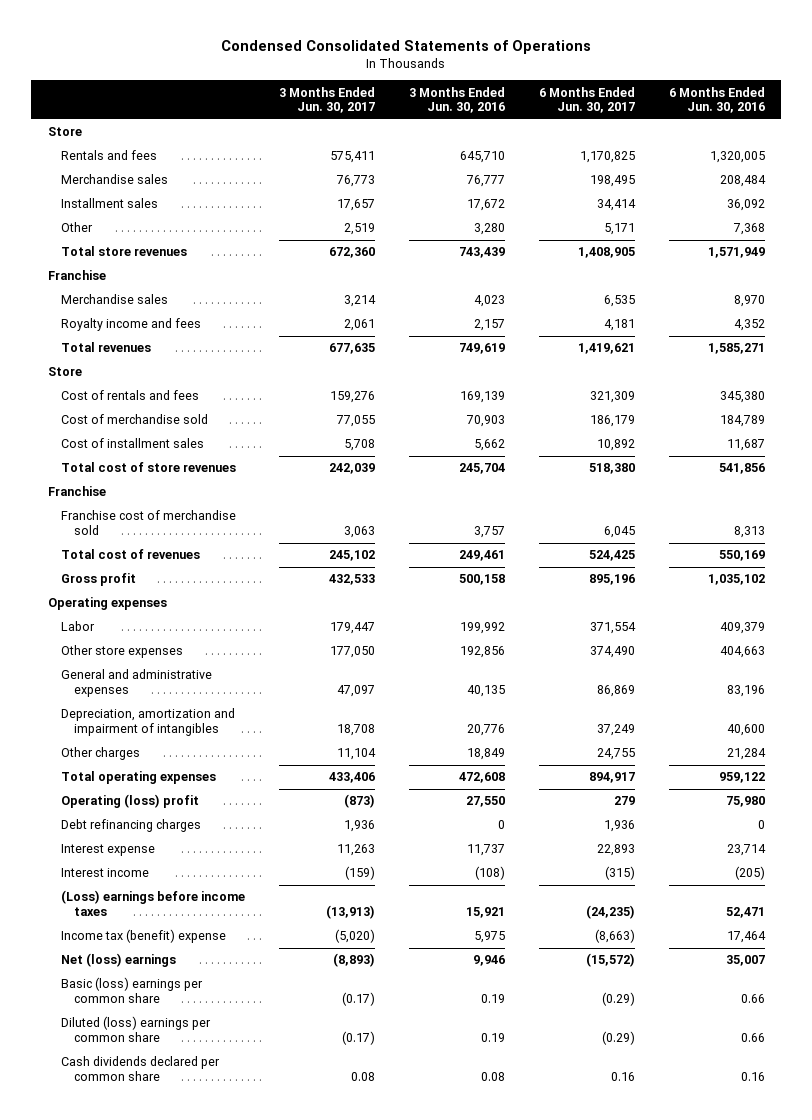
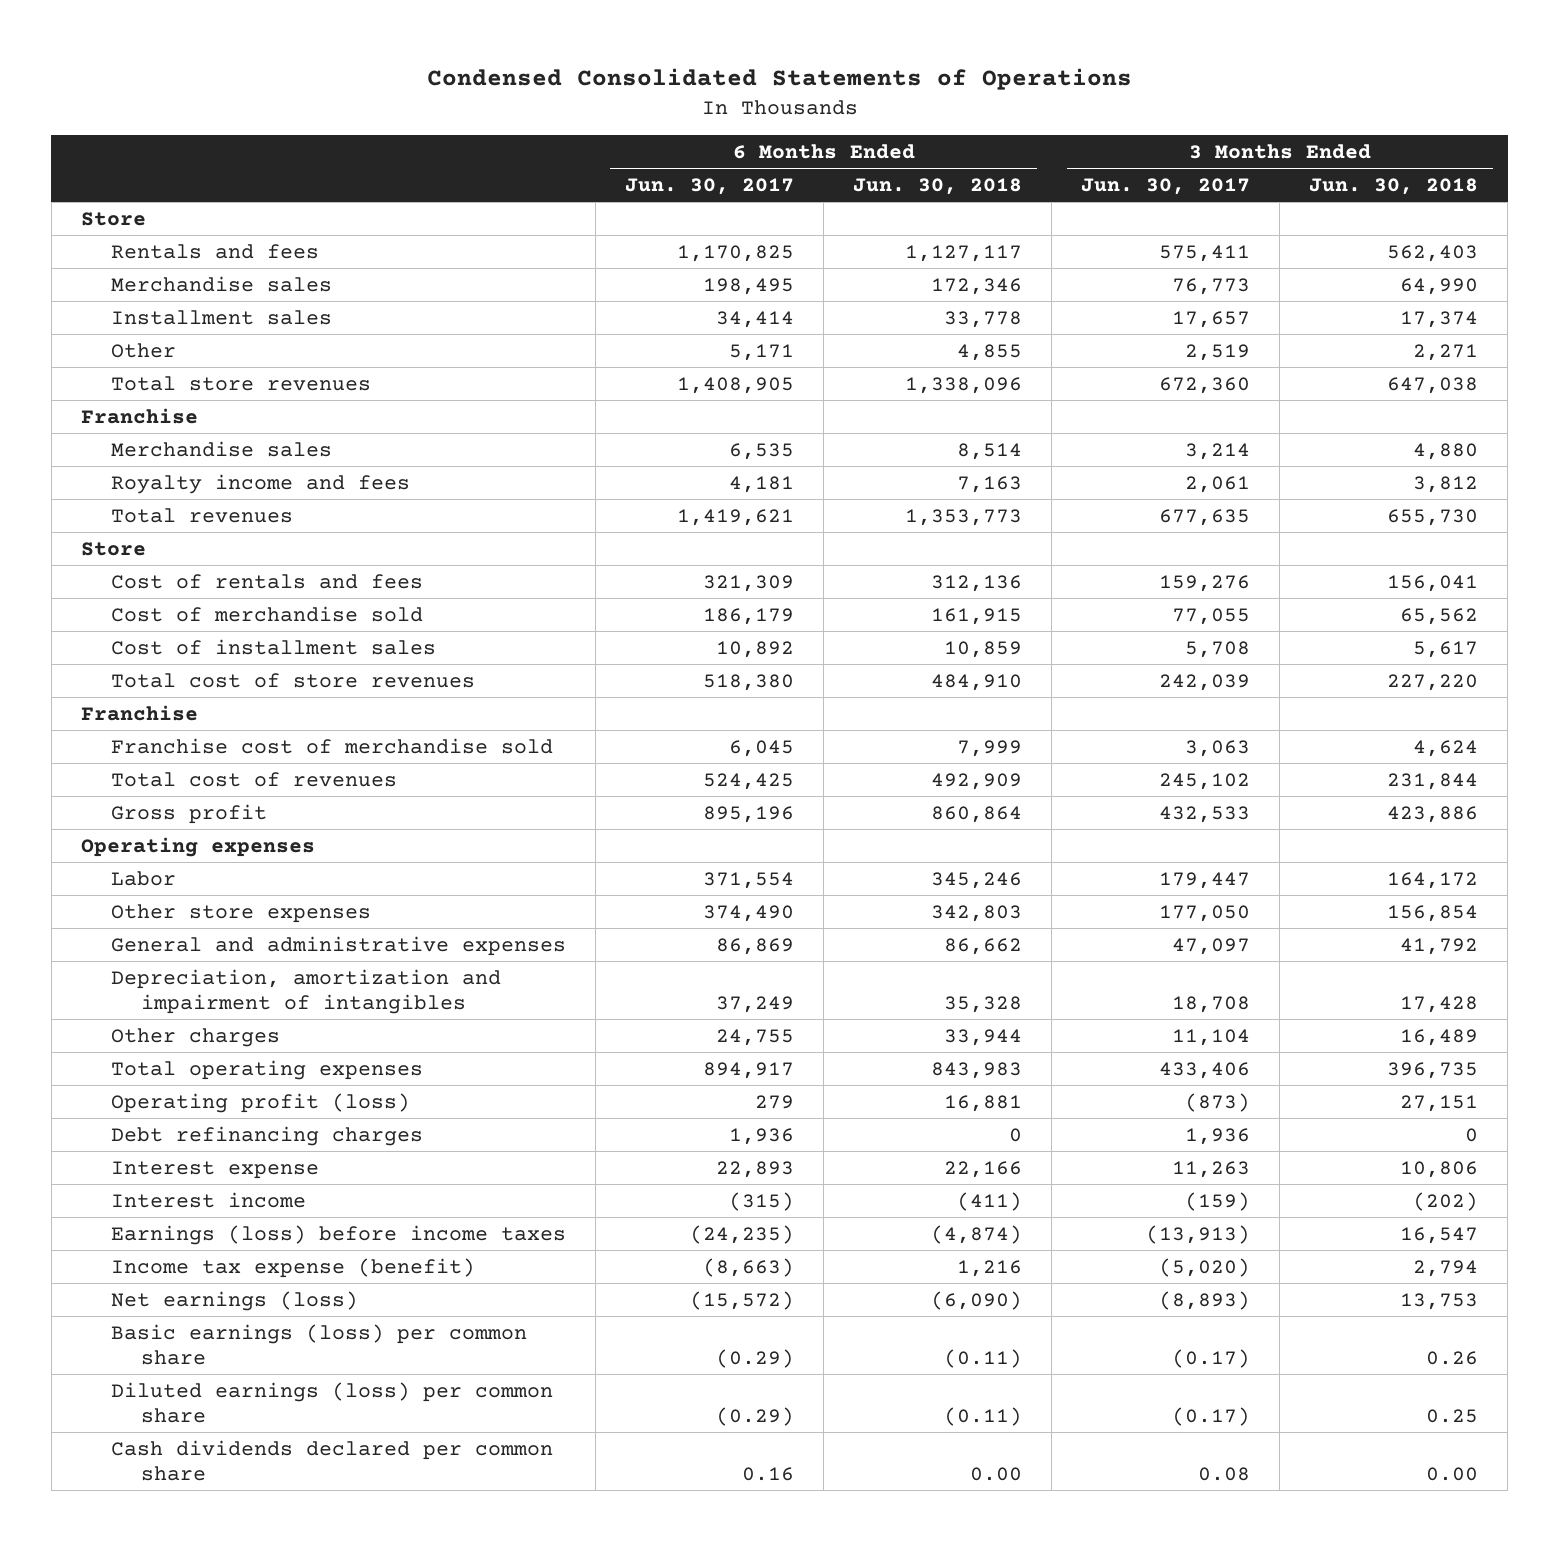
[408,86,505,114] 3 Months Ended Jun. 30, 2016 -> none
[668,86,765,114] 6 Months Ended Jun. 30, 2016 -> none
none -> [853,177,1023,195] Jun. 30, 2018
none -> [1309,177,1479,195] Jun. 30, 2018
[61,794,200,809] Operating (loss) profit -> [111,1092,411,1113] Operating profit (loss)
[61,890,246,917] (Loss) earnings before income taxes -> [111,1224,567,1245] Earnings (loss) before income taxes
[61,929,227,944] Income tax (benefit) expense -> [111,1257,476,1278] Income tax expense (benefit)
[61,953,177,968] Net (loss) earnings -> [111,1290,359,1311] Net earnings (loss)
[61,977,204,1004] Basic (loss) earnings per common share -> [111,1323,528,1366] Basic earnings (loss) per common share
[61,1016,212,1043] Diluted (loss) earnings per common share -> [111,1381,554,1424] Diluted earnings (loss) per common share

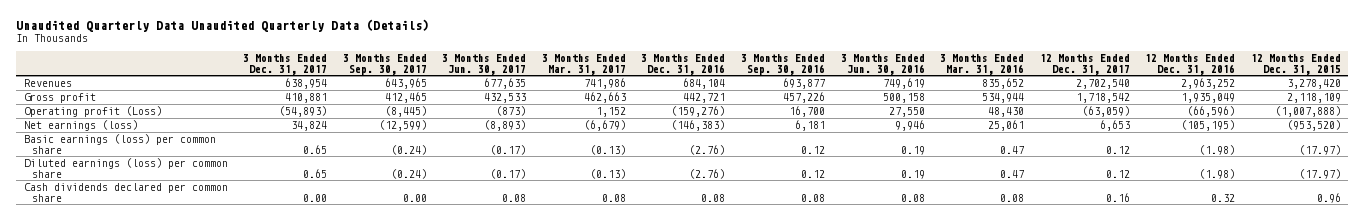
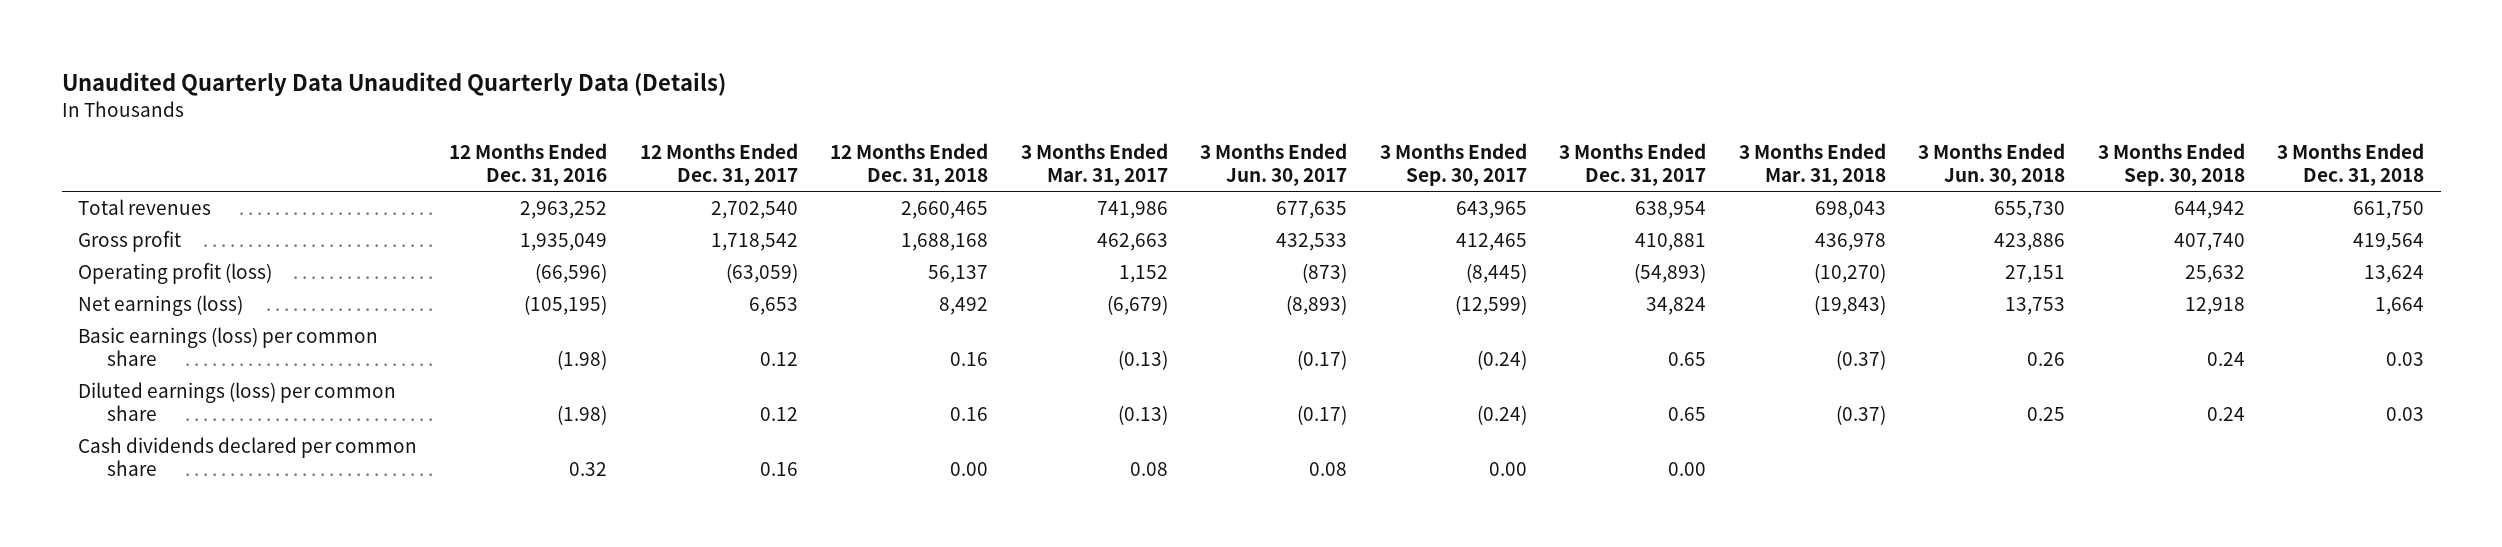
[641,54,726,75] 3 Months Ended Dec. 31, 2016 -> none
[740,54,825,75] 3 Months Ended Sep. 30, 2016 -> none
[840,54,925,75] 3 Months Ended Jun. 30, 2016 -> none
[940,54,1025,75] 3 Months Ended Mar. 31, 2016 -> none
[1250,54,1341,75] 12 Months Ended Dec. 31, 2015 -> none
none -> [830,143,989,187] 12 Months Ended Dec. 31, 2018
none -> [1738,143,1886,187] 3 Months Ended Mar. 31, 2018
none -> [1918,143,2066,187] 3 Months Ended Jun. 30, 2018
none -> [2097,143,2245,187] 3 Months Ended Sep. 30, 2018
none -> [2277,143,2425,187] 3 Months Ended Dec. 31, 2018
[23,78,72,87] Revenues -> [77,198,211,215] Total revenues
[23,105,162,117] Operating profit (Loss) -> [77,262,272,284] Operating profit (loss)

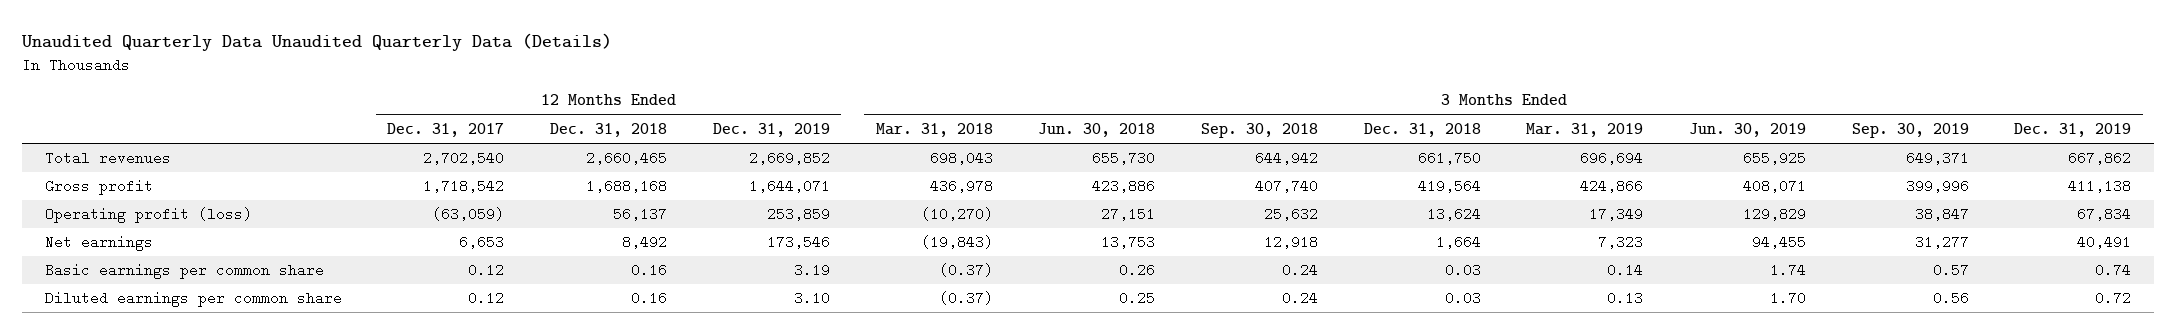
[449,143,608,187] 12 Months Ended Dec. 31, 2016 -> none
[1020,143,1168,187] 3 Months Ended Mar. 31, 2017 -> none
[1200,143,1348,187] 3 Months Ended Jun. 30, 2017 -> none
[1379,143,1527,187] 3 Months Ended Sep. 30, 2017 -> none
[1559,143,1707,187] 3 Months Ended Dec. 31, 2017 -> none
none -> [712,122,830,137] Dec. 31, 2019
none -> [1526,122,1644,137] Mar. 31, 2019
none -> [1689,122,1807,137] Jun. 30, 2019
none -> [1851,122,1969,138] Sep. 30, 2019
none -> [2014,122,2132,137] Dec. 31, 2019
[77,436,417,476] Cash dividends declared per common share -> none
[77,294,243,316] Net earnings (loss) -> [44,235,153,252] Net earnings
[77,326,378,366] Basic earnings (loss) per common share -> [44,263,324,280] Basic earnings per common share
[77,381,396,421] Diluted earnings (loss) per common share -> [44,291,342,308] Diluted earnings per common share

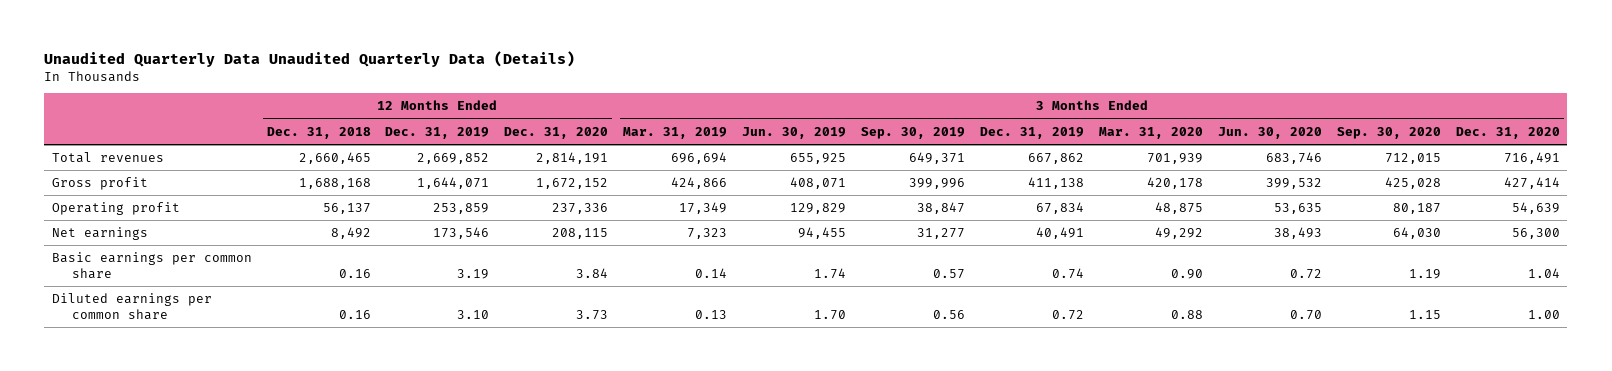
[387,122,505,137] Dec. 31, 2017 -> none
[875,122,993,137] Mar. 31, 2018 -> none
[1038,122,1156,137] Jun. 30, 2018 -> none
[1200,122,1318,138] Sep. 30, 2018 -> none
[1363,122,1481,137] Dec. 31, 2018 -> none
none -> [504,126,609,139] Dec. 31, 2020
none -> [1099,126,1204,139] Mar. 31, 2020
none -> [1218,126,1323,139] Jun. 30, 2020
none -> [1337,126,1442,139] Sep. 30, 2020
none -> [1455,126,1560,139] Dec. 31, 2020
[44,207,252,224] Operating profit (loss) -> [51,202,180,216] Operating profit

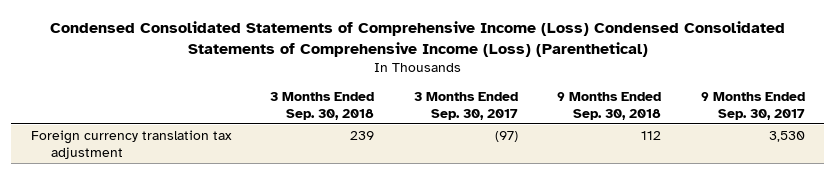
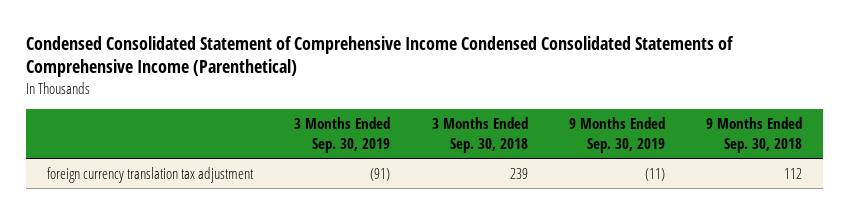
[49,20,785,57] Condensed Consolidated Statements of Comprehensive Income (Loss) Condensed Consolidated Statements of Comprehensive Income (Loss) (Parenthetical) -> [26,35,735,78] Condensed Consolidated Statement of Comprehensive Income Condensed Consolidated Statements of Comprehensive Income (Parenthetical)
[413,92,518,121] 3 Months Ended Sep. 30, 2017 -> none
[700,92,805,121] 9 Months Ended Sep. 30, 2017 -> none
none -> [294,117,391,153] 3 Months Ended Sep. 30, 2019
none -> [568,117,665,153] 9 Months Ended Sep. 30, 2019
[31,130,233,159] Foreign currency translation tax adjustment -> [46,167,254,184] foreign currency translation tax adjustment

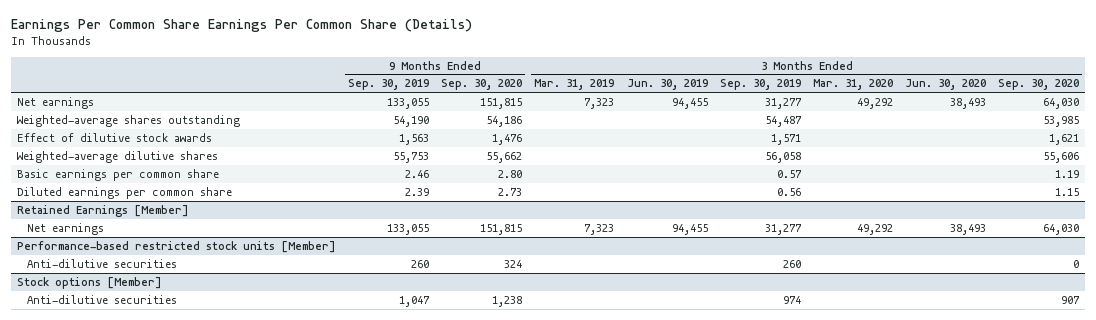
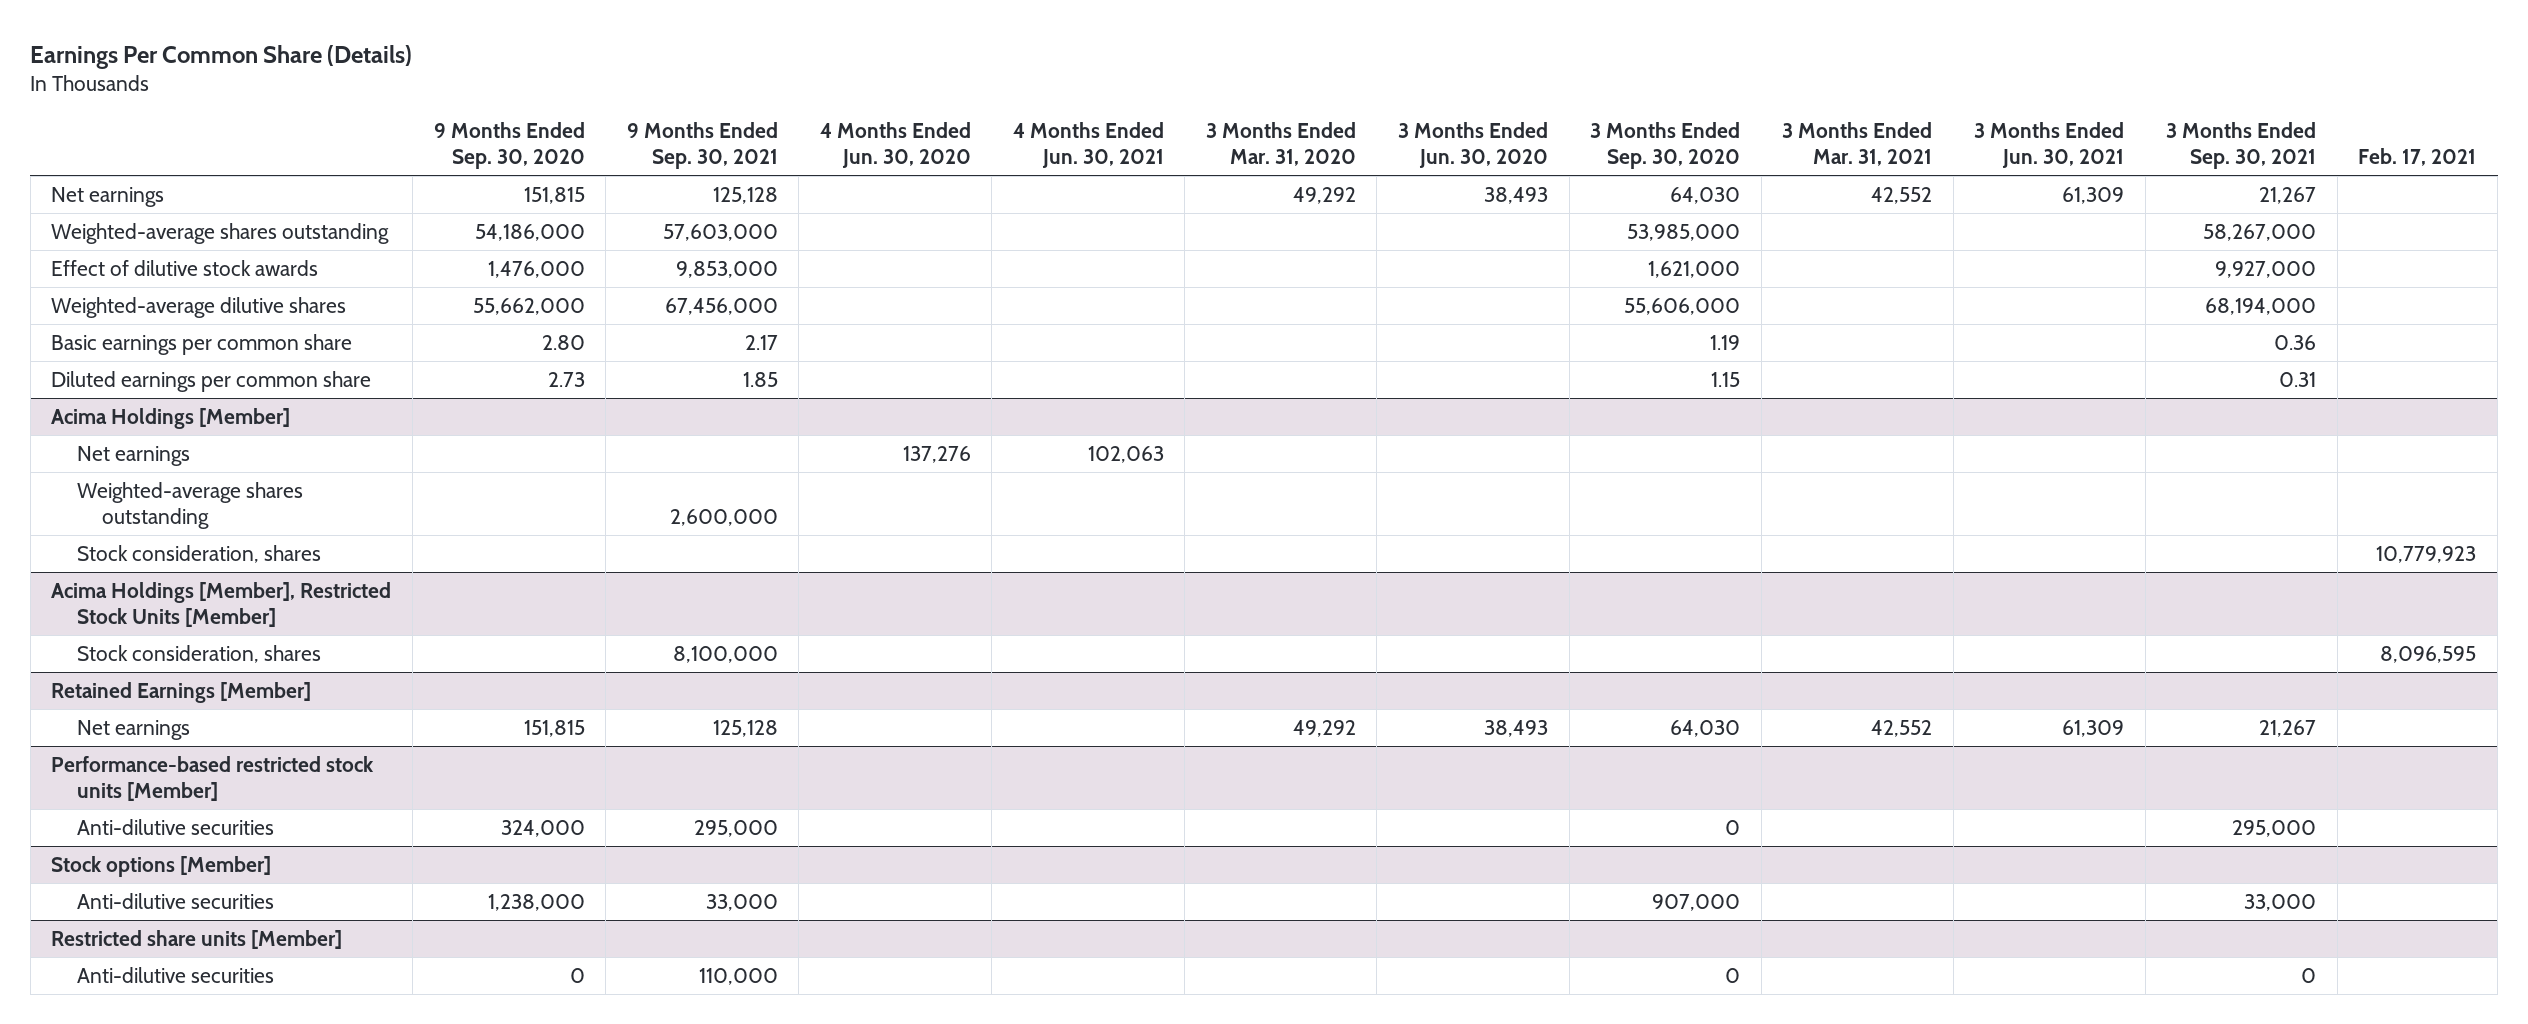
[10,19,472,33] Earnings Per Common Share Earnings Per Common Share (Details) -> [30,45,413,70] Earnings Per Common Share (Details)
[348,79,430,91] Sep. 30, 2019 -> none
[534,79,615,91] Mar. 31, 2019 -> none
[626,79,708,91] Jun. 30, 2019 -> none
[719,79,801,91] Sep. 30, 2019 -> none
none -> [626,122,778,169] 9 Months Ended Sep. 30, 2021
none -> [819,122,971,168] 4 Months Ended Jun. 30, 2020
none -> [1012,122,1164,168] 4 Months Ended Jun. 30, 2021
none -> [1782,122,1933,166] 3 Months Ended Mar. 31, 2021
none -> [1974,122,2125,168] 3 Months Ended Jun. 30, 2021
none -> [2166,122,2317,169] 3 Months Ended Sep. 30, 2021
none -> [2358,147,2477,166] Feb. 17, 2021
[486,115,523,127] 54,186 -> [474,223,585,241] 54,186,000
[1043,115,1080,127] 53,985 -> [1627,223,1741,241] 53,985,000
[492,133,523,145] 1,476 -> [487,260,585,278] 1,476,000
[1049,133,1080,145] 1,621 -> [1648,260,1741,278] 1,621,000
[486,151,523,163] 55,662 -> [472,297,585,315] 55,662,000
[1043,151,1080,163] 55,606 -> [1624,297,1741,315] 55,606,000
none -> [51,407,291,429] Acima Holdings [Member]
none -> [76,445,190,466] Net earnings
none -> [76,481,303,529] Weighted-average shares outstanding
none -> [76,544,321,563] Stock consideration, shares
none -> [51,581,392,627] Acima Holdings [Member], Restricted Stock Units [Member]
none -> [76,644,321,663] Stock consideration, shares
[504,259,523,268] 324 -> [500,819,585,837] 324,000
[492,295,523,307] 1,238 -> [487,893,585,911] 1,238,000
[1061,295,1081,304] 907 -> [1652,893,1741,911] 907,000
none -> [51,929,343,949] Restricted share units [Member]
none -> [76,966,274,983] Anti-dilutive securities

